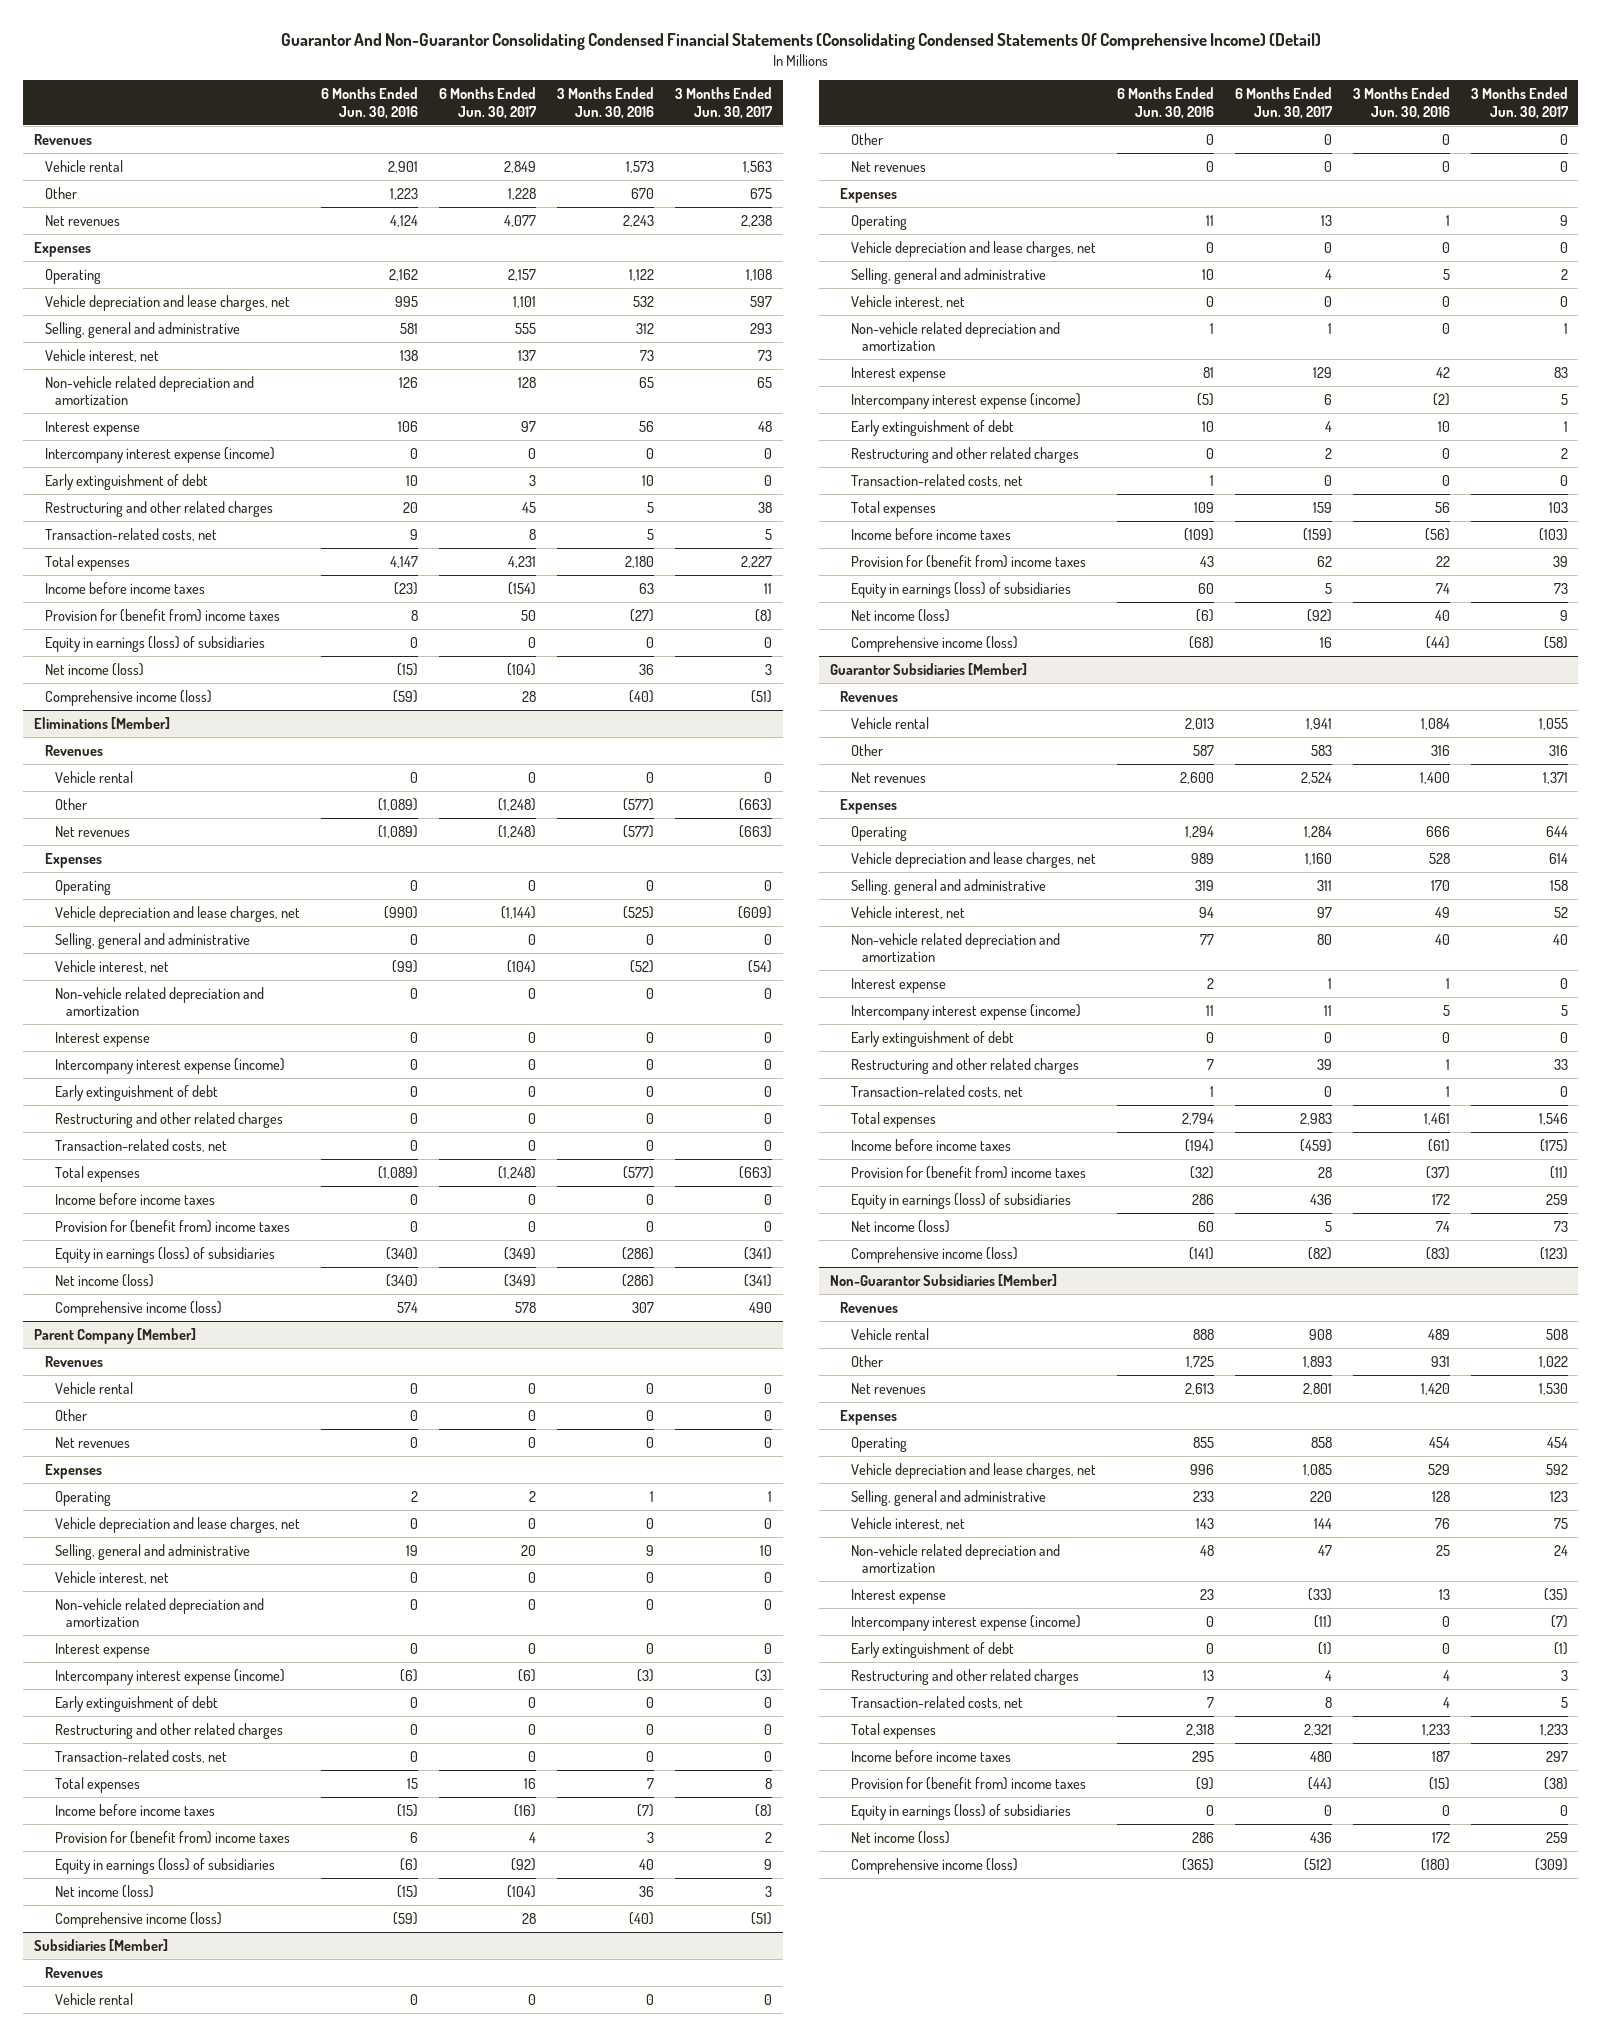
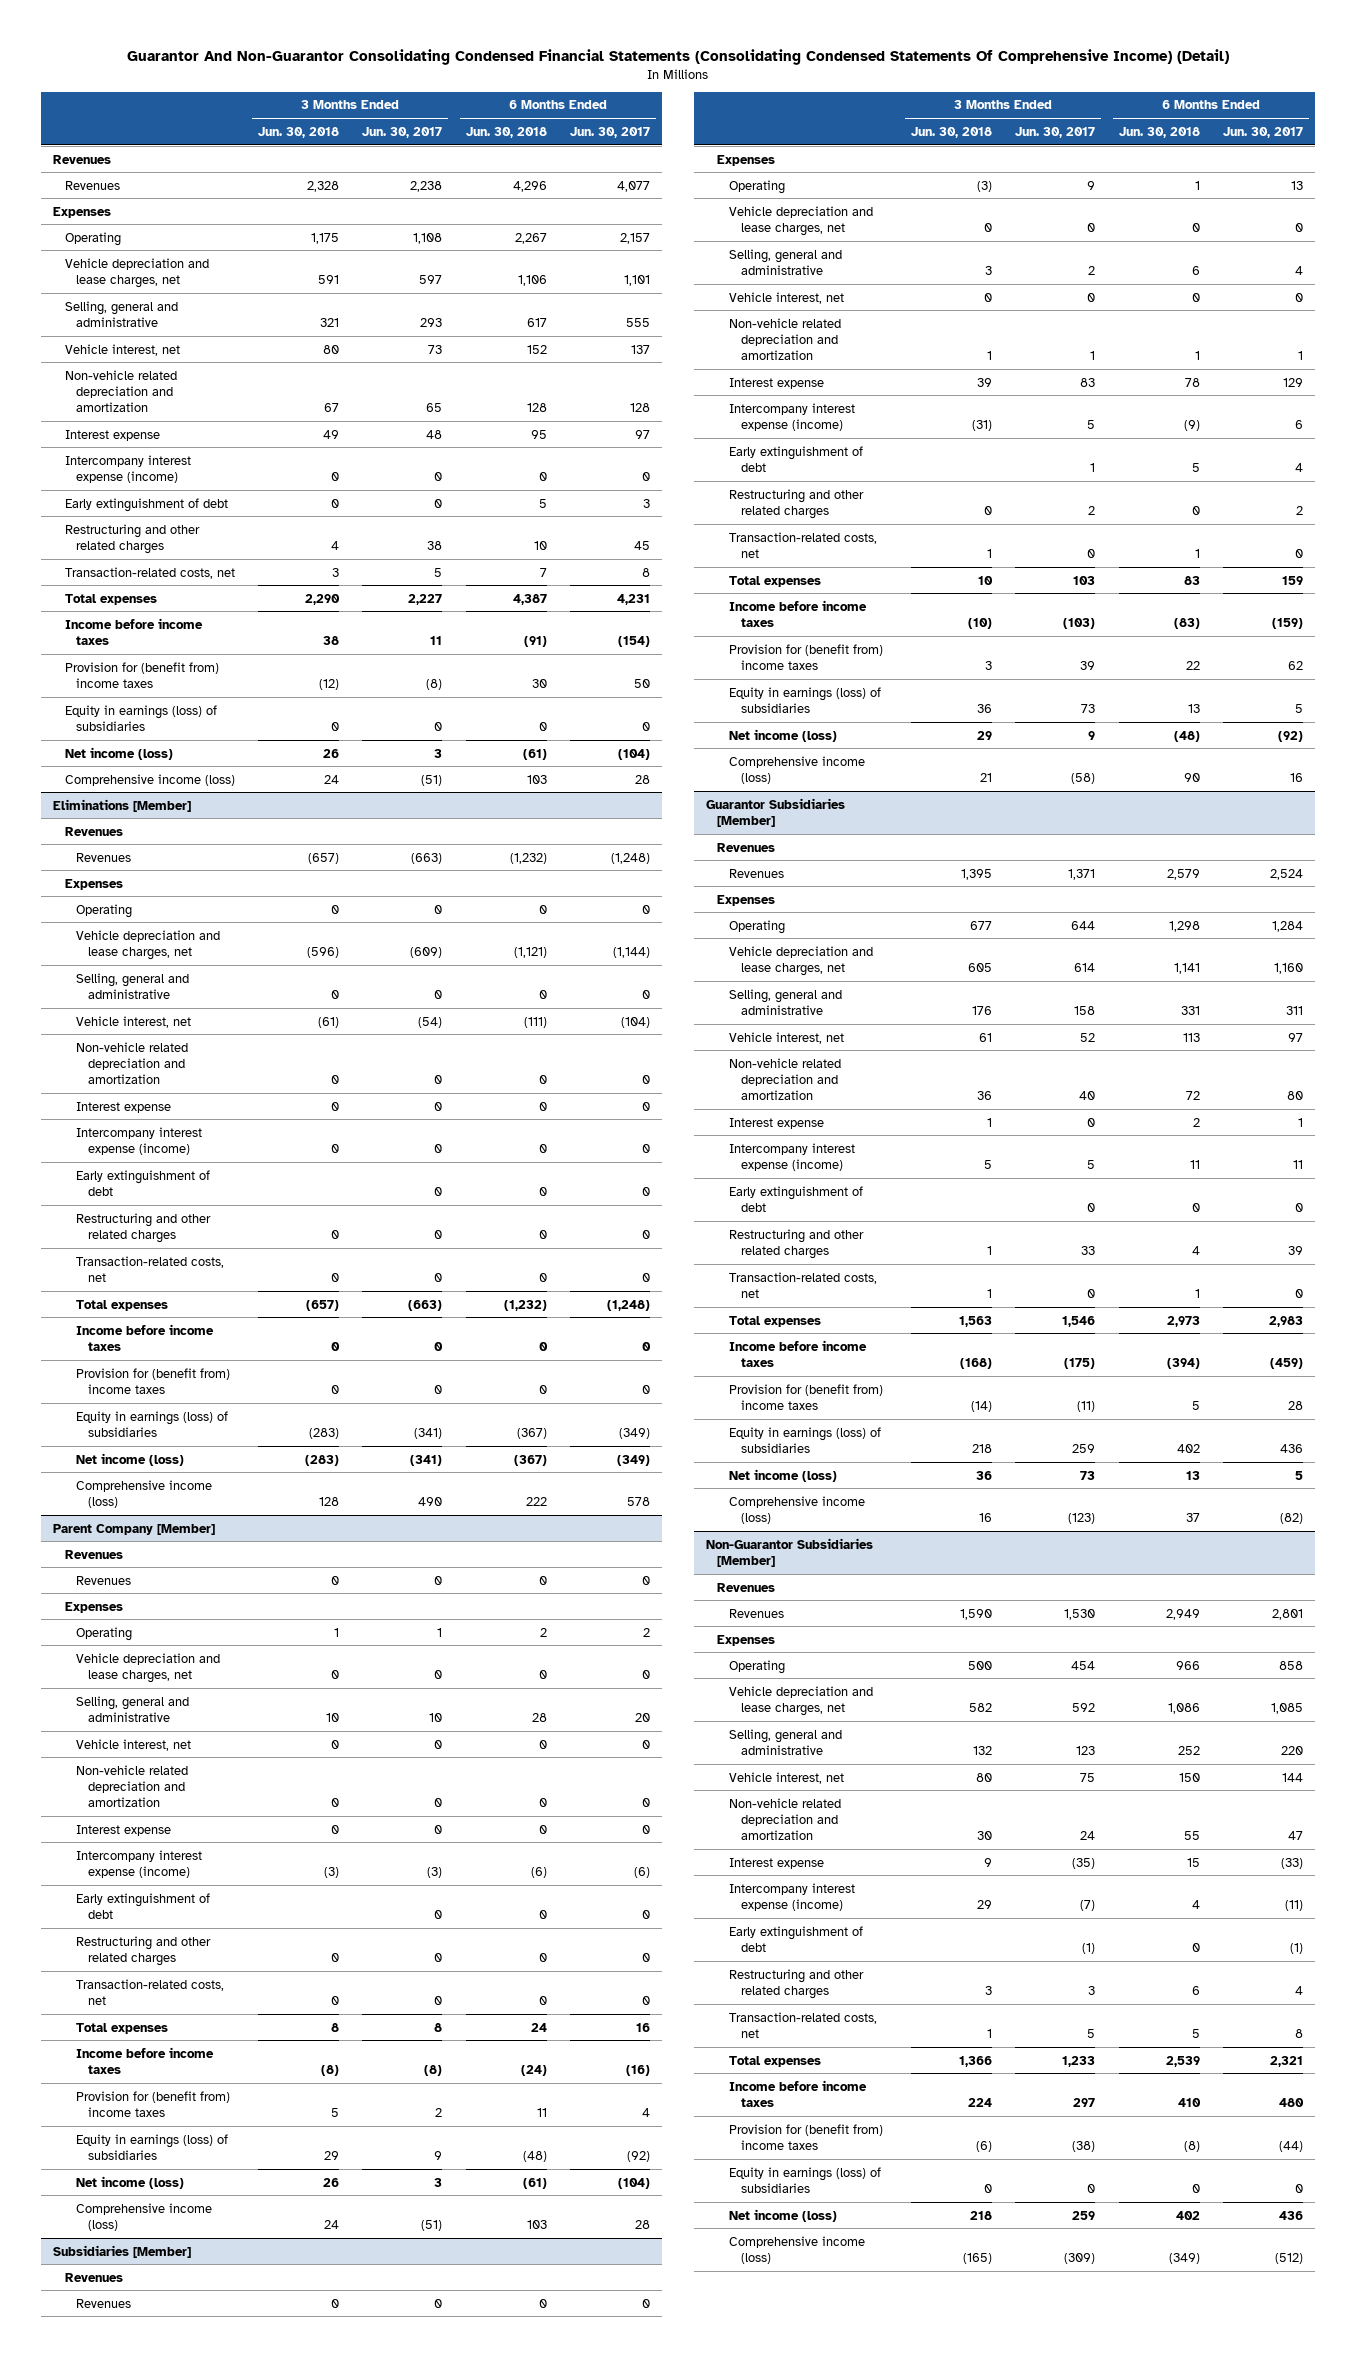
[321,86,419,119] 6 Months Ended Jun. 30, 2016 -> none
[557,86,655,119] 3 Months Ended Jun. 30, 2016 -> none
none -> [258,126,340,138] Jun. 30, 2018
none -> [465,126,547,138] Jun. 30, 2018
[44,159,123,172] Vehicle rental -> none
[44,186,77,199] Other -> none
[44,214,120,226] Net revenues -> [64,180,120,190] Revenues
[55,770,134,783] Vehicle rental -> none
[55,797,88,810] Other -> none
[55,825,131,837] Net revenues -> [76,852,132,862] Revenues
[55,1381,134,1394] Vehicle rental -> none
[55,1408,88,1421] Other -> none
[55,1436,131,1448] Net revenues -> [76,1575,132,1585] Revenues
[55,1992,134,2005] Vehicle rental -> none
[850,132,883,145] Other -> none
[850,160,926,172] Net revenues -> [76,2298,132,2308] Revenues
[850,716,929,729] Vehicle rental -> none
[850,743,883,756] Other -> none
[850,771,926,783] Net revenues -> [728,868,784,878] Revenues
[850,1327,929,1340] Vehicle rental -> none
[850,1354,883,1367] Other -> none
[850,1382,926,1394] Net revenues -> [728,1608,784,1618] Revenues

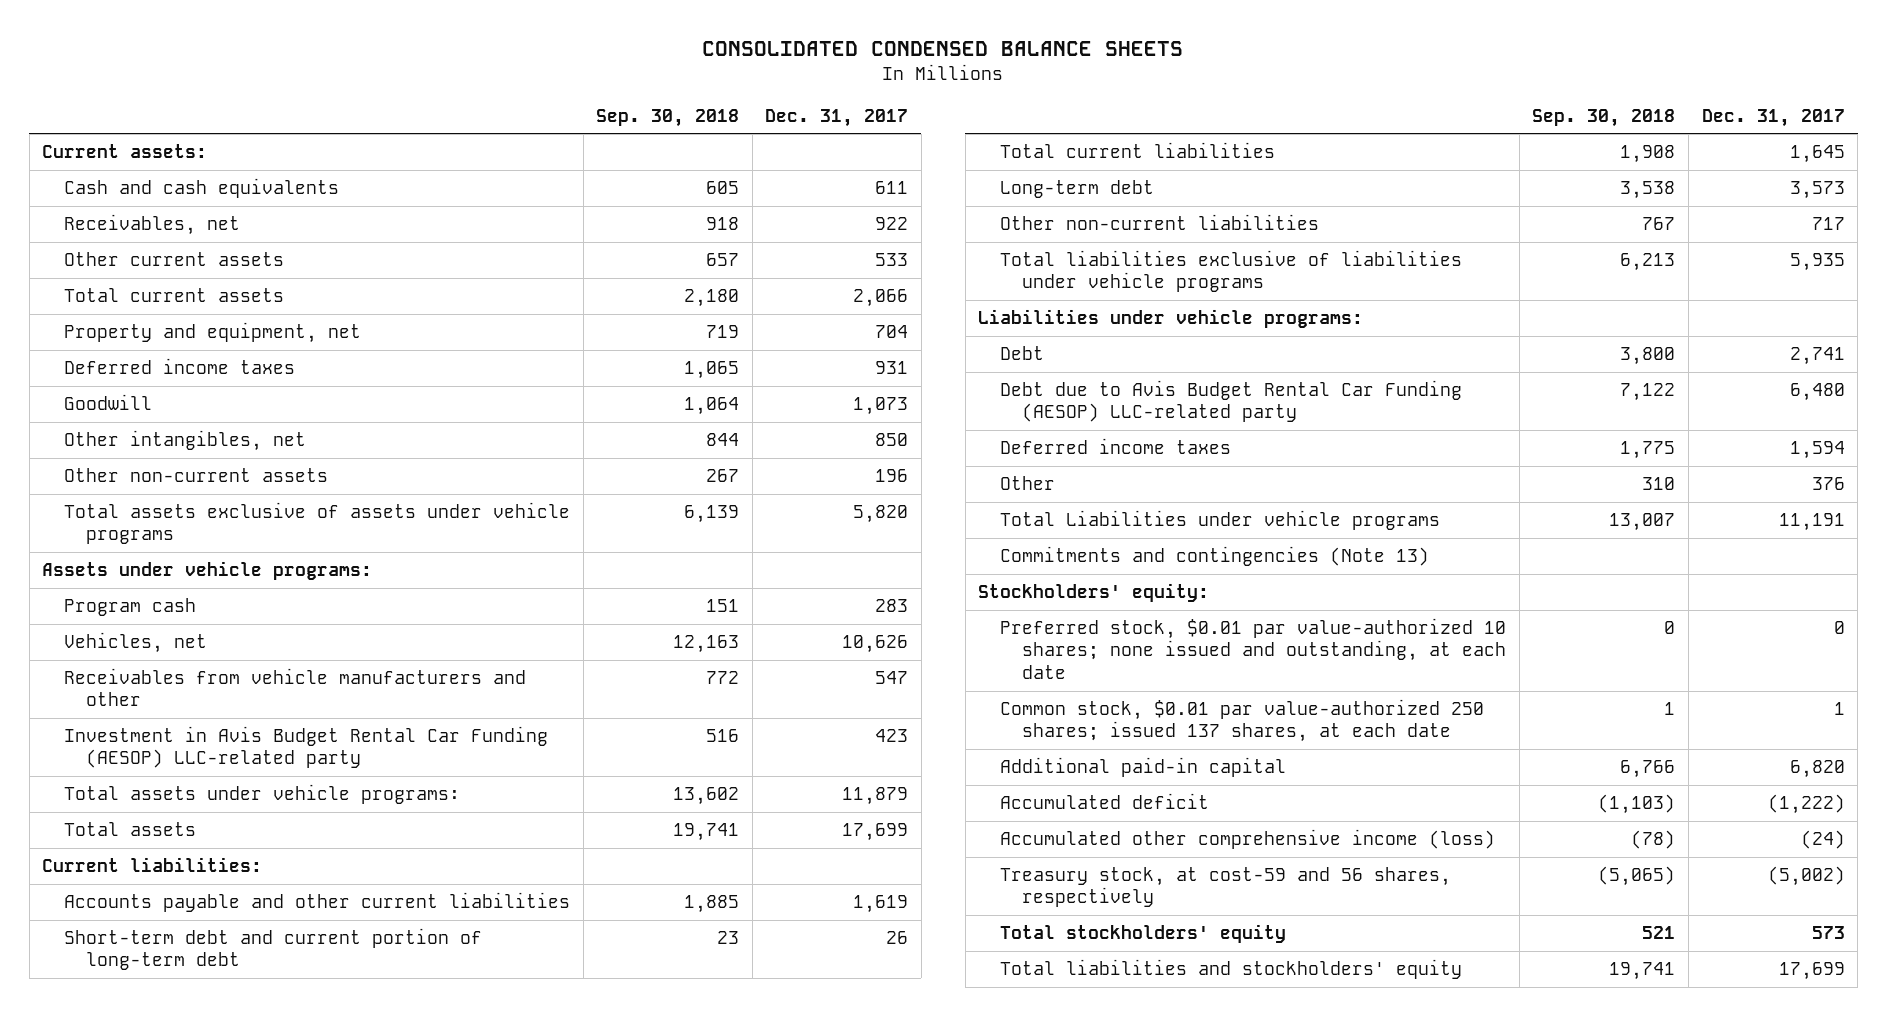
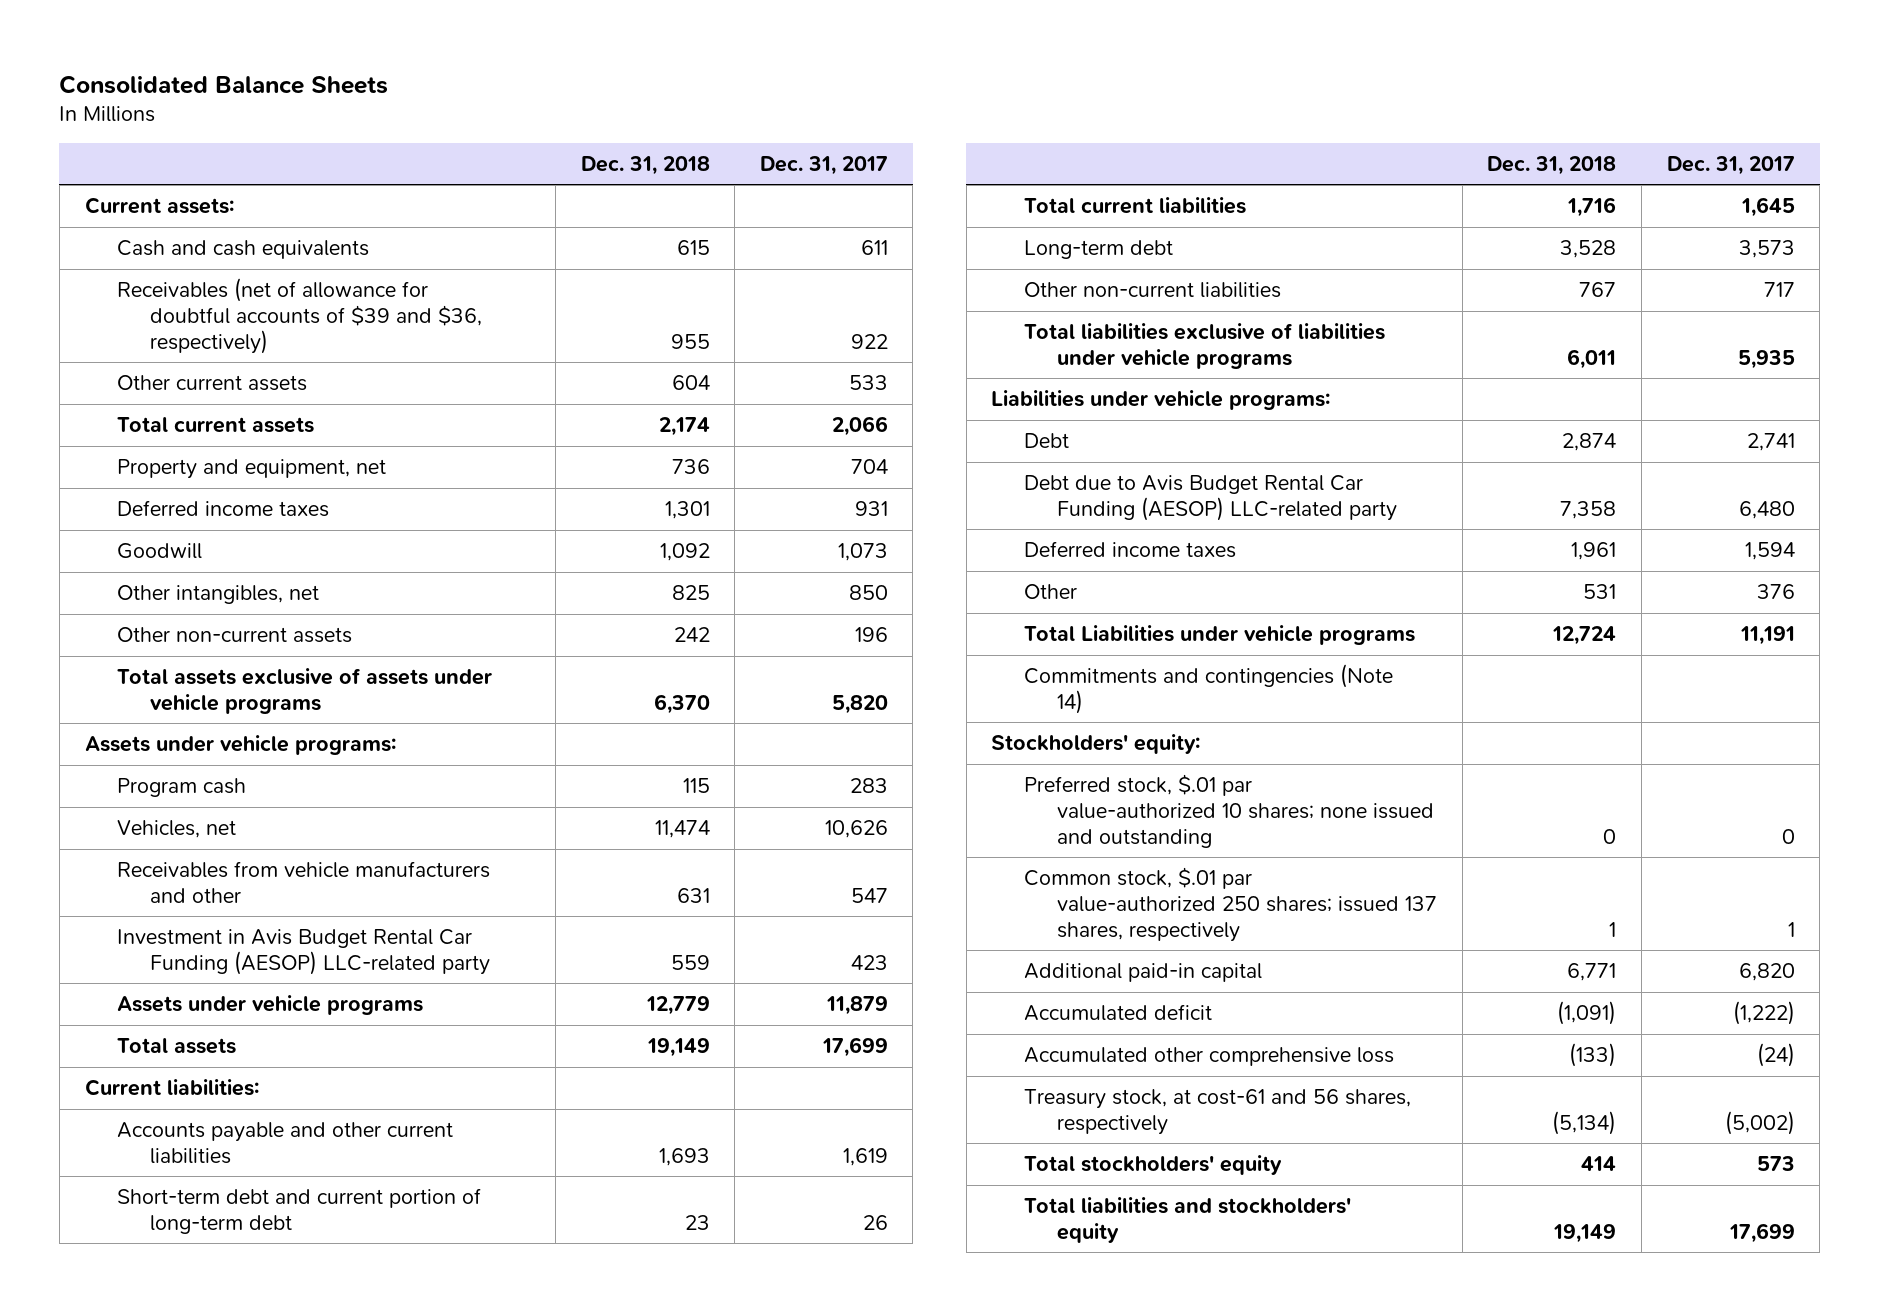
[702,41,1184,57] CONSOLIDATED CONDENSED BALANCE SHEETS -> [59,74,389,94] Consolidated Balance Sheets
[596,108,740,127] Sep. 30, 2018 -> none
none -> [580,155,710,175] Dec. 31, 2018
[64,213,241,235] Receivables, net -> [117,278,483,354] Receivables (net of allowance for doubtful accounts of $39 and $36, respectively)
[64,783,461,804] Total assets under vehicle programs: -> [117,995,424,1016] Assets under vehicle programs
[1000,545,1430,566] Commitments and contingencies (Note 13) -> [1024,664,1394,714] Commitments and contingencies (Note 14)
[1000,617,1507,680] Preferred stock, $0.01 par value-authorized 10 shares; none issued and outstanding, at each date -> [1024,774,1434,848] Preferred stock, $.01 par value-authorized 10 shares; none issued and outstanding
[1000,698,1485,743] Common stock, $0.01 par value-authorized 250 shares; issued 137 shares, at each date -> [1024,867,1437,942] Common stock, $.01 par value-authorized 250 shares; issued 137 shares, respectively
[1000,828,1496,849] Accumulated other comprehensive income (loss) -> [1024,1047,1395,1067] Accumulated other comprehensive loss
[1000,866,1452,908] Treasury stock, at cost-59 and 56 shares, respectively -> [1024,1089,1412,1135] Treasury stock, at cost-61 and 56 shares, respectively

